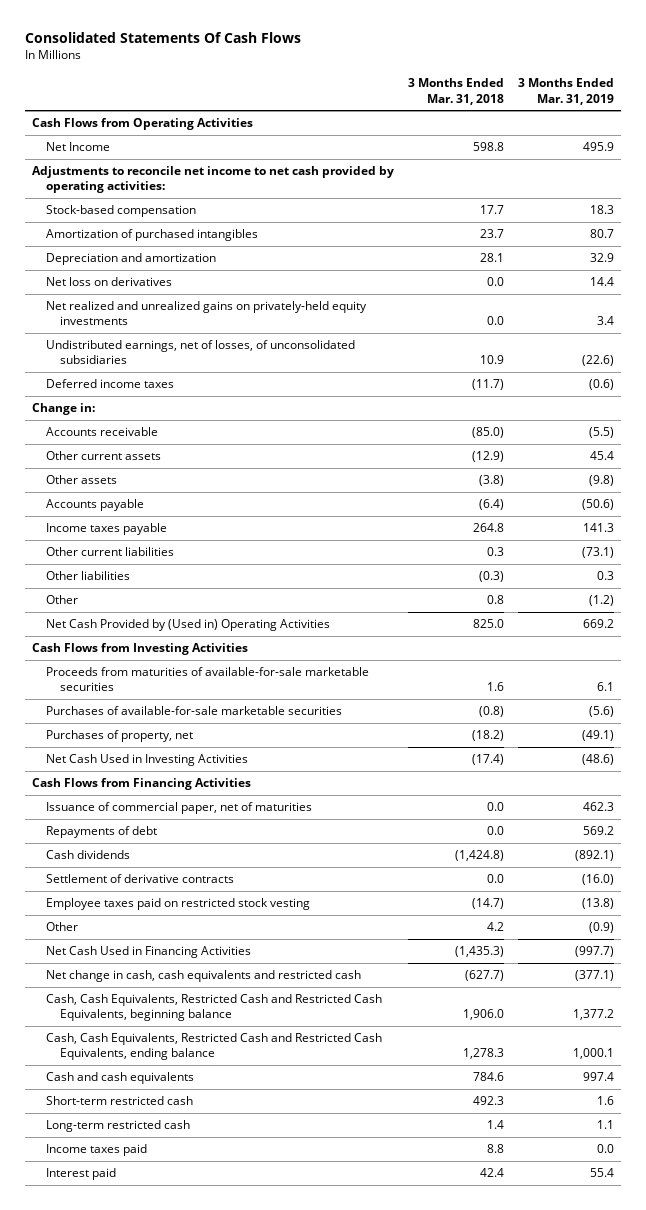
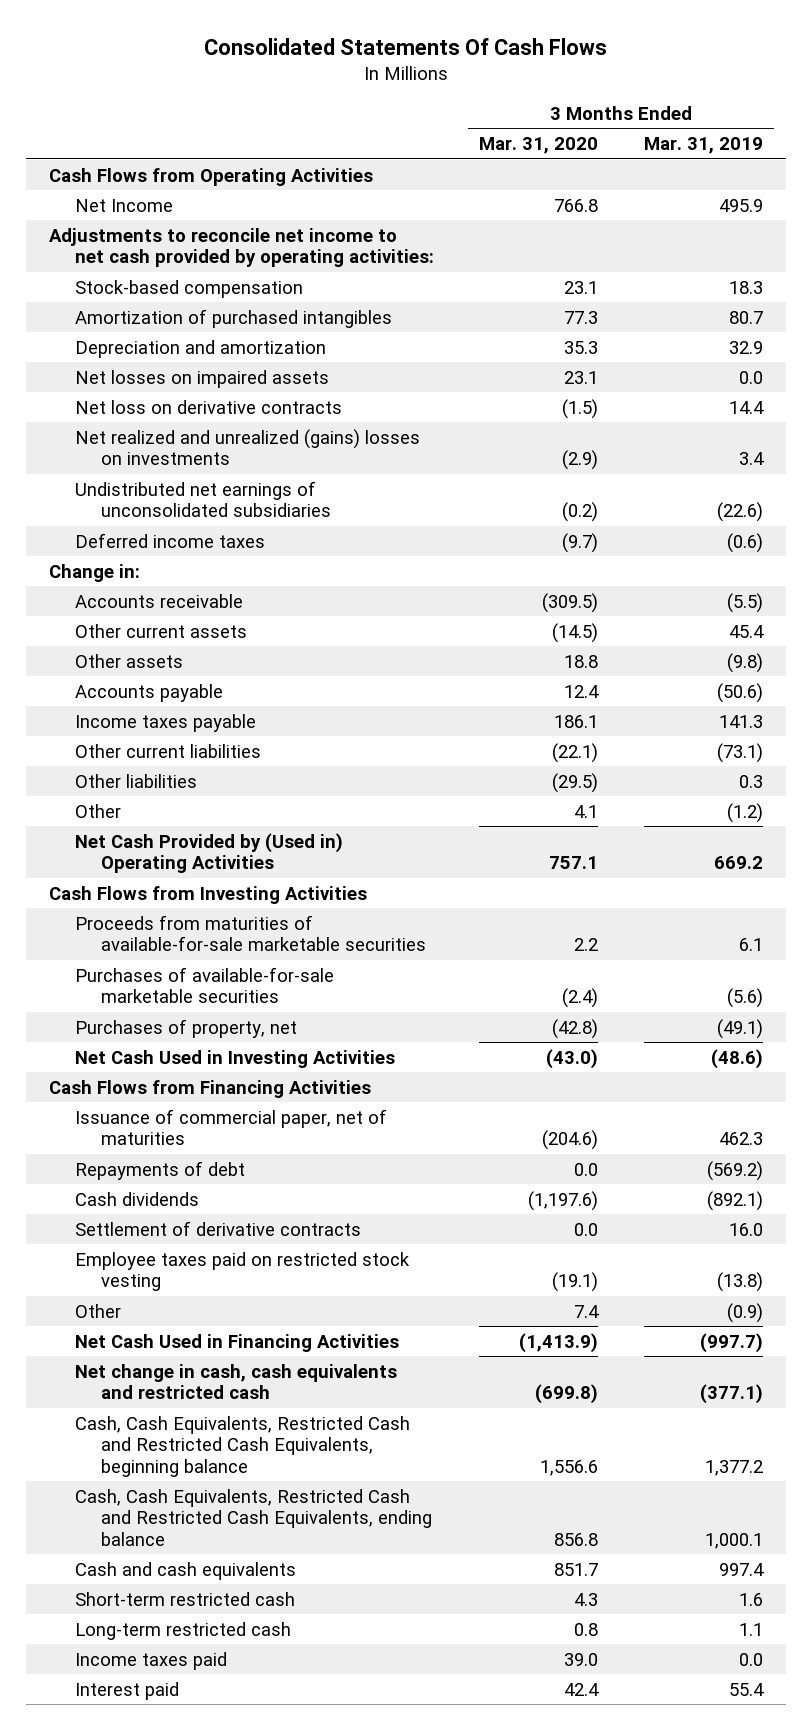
[407,78,504,105] 3 Months Ended Mar. 31, 2018 -> none
none -> [479,137,599,155] Mar. 31, 2020
none -> [74,369,329,388] Net losses on impaired assets
[45,277,172,287] Net loss on derivatives -> [74,399,342,414] Net loss on derivative contracts
[45,301,367,326] Net realized and unrealized gains on privately-held equity investments -> [74,428,420,466] Net realized and unrealized (gains) losses on investments
[45,340,355,365] Undistributed earnings, net of losses, of unconsolidated subsidiaries -> [74,480,331,518] Undistributed net earnings of unconsolidated subsidiaries
[583,826,615,836] 569.2 -> [706,1160,763,1181] (569.2)
[582,874,615,886] (16.0) -> [728,1222,763,1236] 16.0

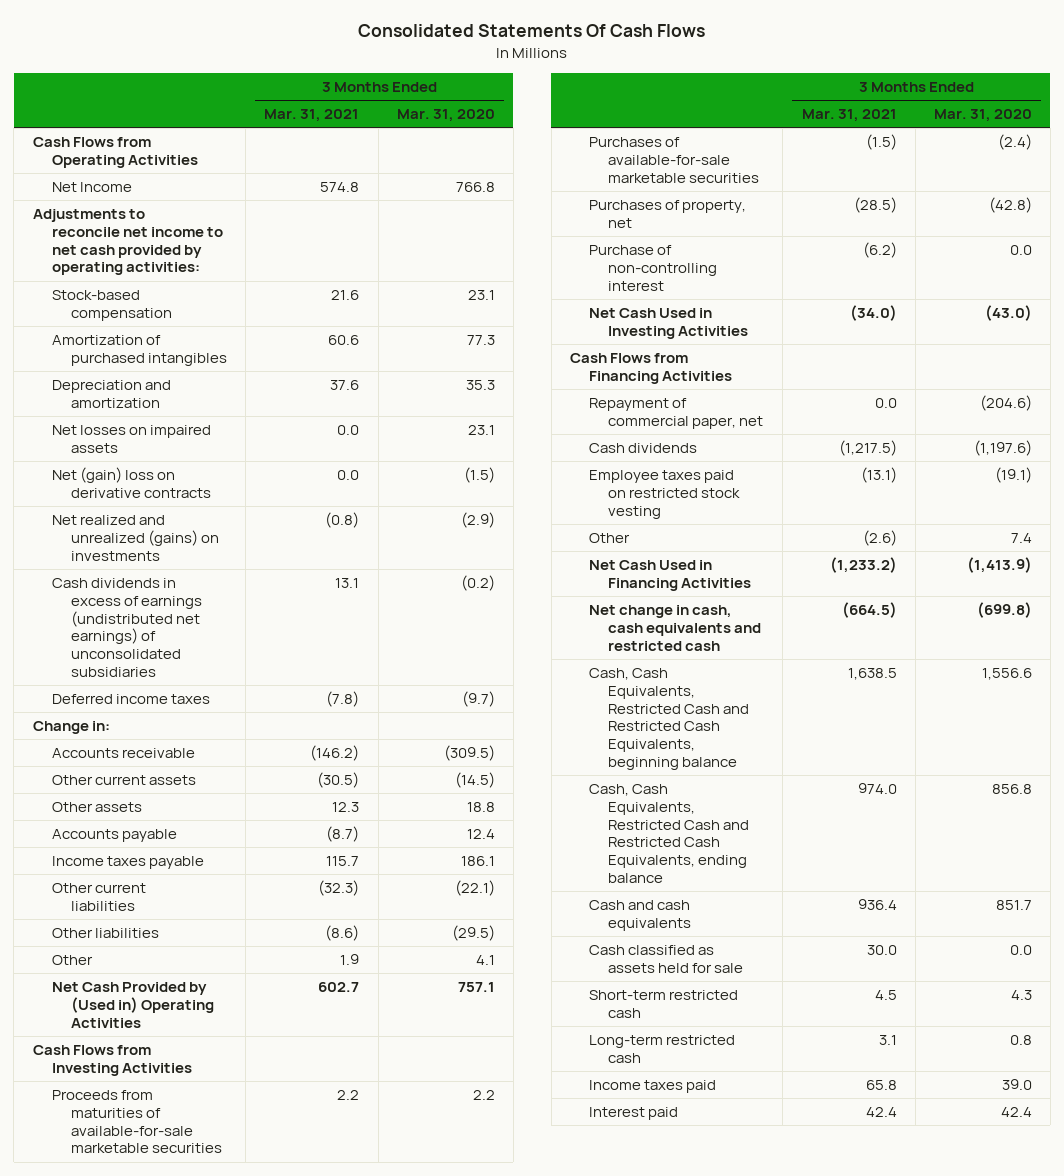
[643,137,763,155] Mar. 31, 2019 -> none
none -> [264,109,360,123] Mar. 31, 2021
[74,399,342,414] Net loss on derivative contracts -> [51,467,212,498] Net (gain) loss on derivative contracts
[74,428,420,466] Net realized and unrealized (gains) losses on investments -> [51,515,220,561] Net realized and unrealized (gains) on investments
[74,480,331,518] Undistributed net earnings of unconsolidated subsidiaries -> [51,578,203,677] Cash dividends in excess of earnings (undistributed net earnings) of unconsolidated subsidiaries
none -> [588,245,718,291] Purchase of non-controlling interest
[74,1160,245,1180] Repayments of debt -> none
[74,1108,387,1146] Issuance of commercial paper, net of maturities -> [588,398,764,429] Repayment of commercial paper, net
[74,1220,361,1236] Settlement of derivative contracts -> none
none -> [588,945,744,973] Cash classified as assets held for sale

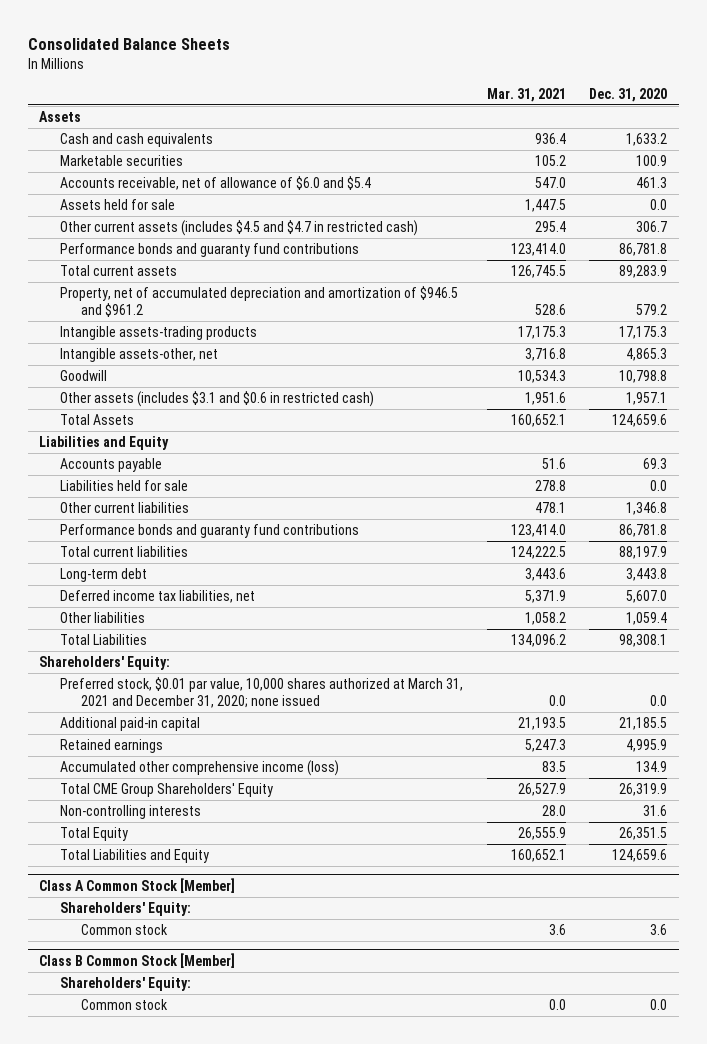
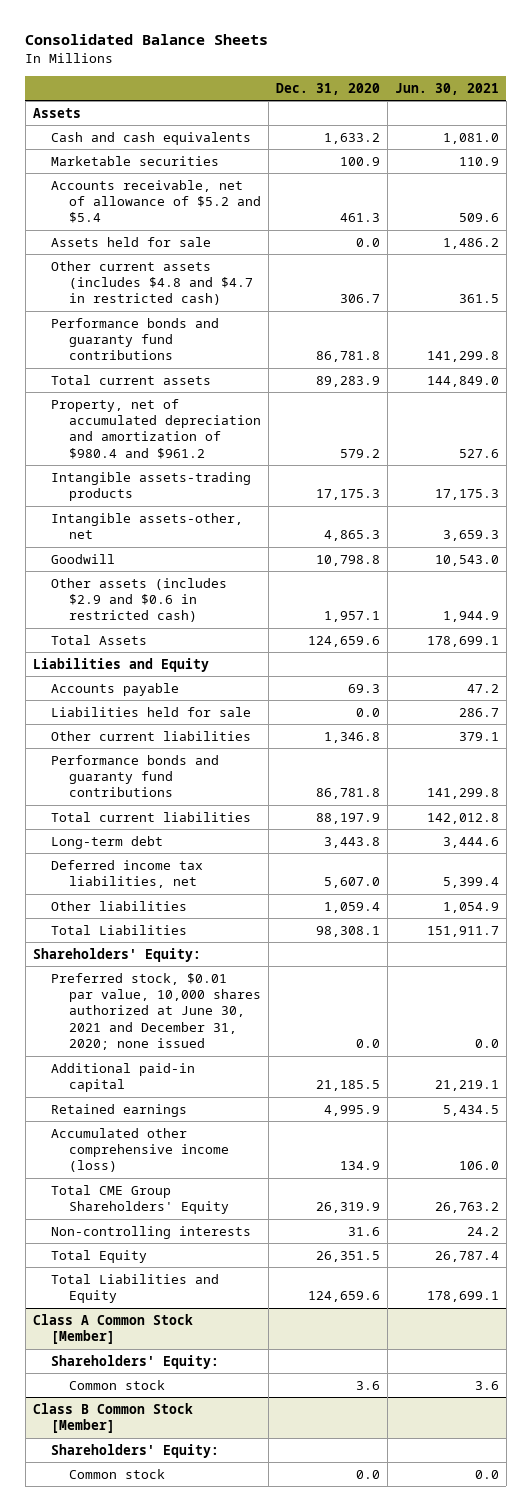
[486,87,566,102] Mar. 31, 2021 -> none
none -> [394,82,499,95] Jun. 30, 2021
[60,175,372,190] Accounts receivable, net of allowance of $6.0 and $5.4 -> [50,179,262,224] Accounts receivable, net of allowance of $5.2 and $5.4
[60,219,419,236] Other current assets (includes $4.5 and $4.7 in restricted cash) -> [50,260,254,306] Other current assets (includes $4.8 and $4.7 in restricted cash)
[60,285,459,318] Property, net of accumulated depreciation and amortization of $946.5 and $961.2 -> [50,398,262,459] Property, net of accumulated depreciation and amortization of $980.4 and $961.2
[60,390,375,407] Other assets (includes $3.1 and $0.6 in restricted cash) -> [50,577,227,623] Other assets (includes $2.9 and $0.6 in restricted cash)
[60,676,464,709] Preferred stock, $0.01 par value, 10,000 shares authorized at March 31, 2021 and December 31, 2020; none issued -> [50,972,262,1051] Preferred stock, $0.01 par value, 10,000 shares authorized at June 30, 2021 and December 31, 2020; none issued

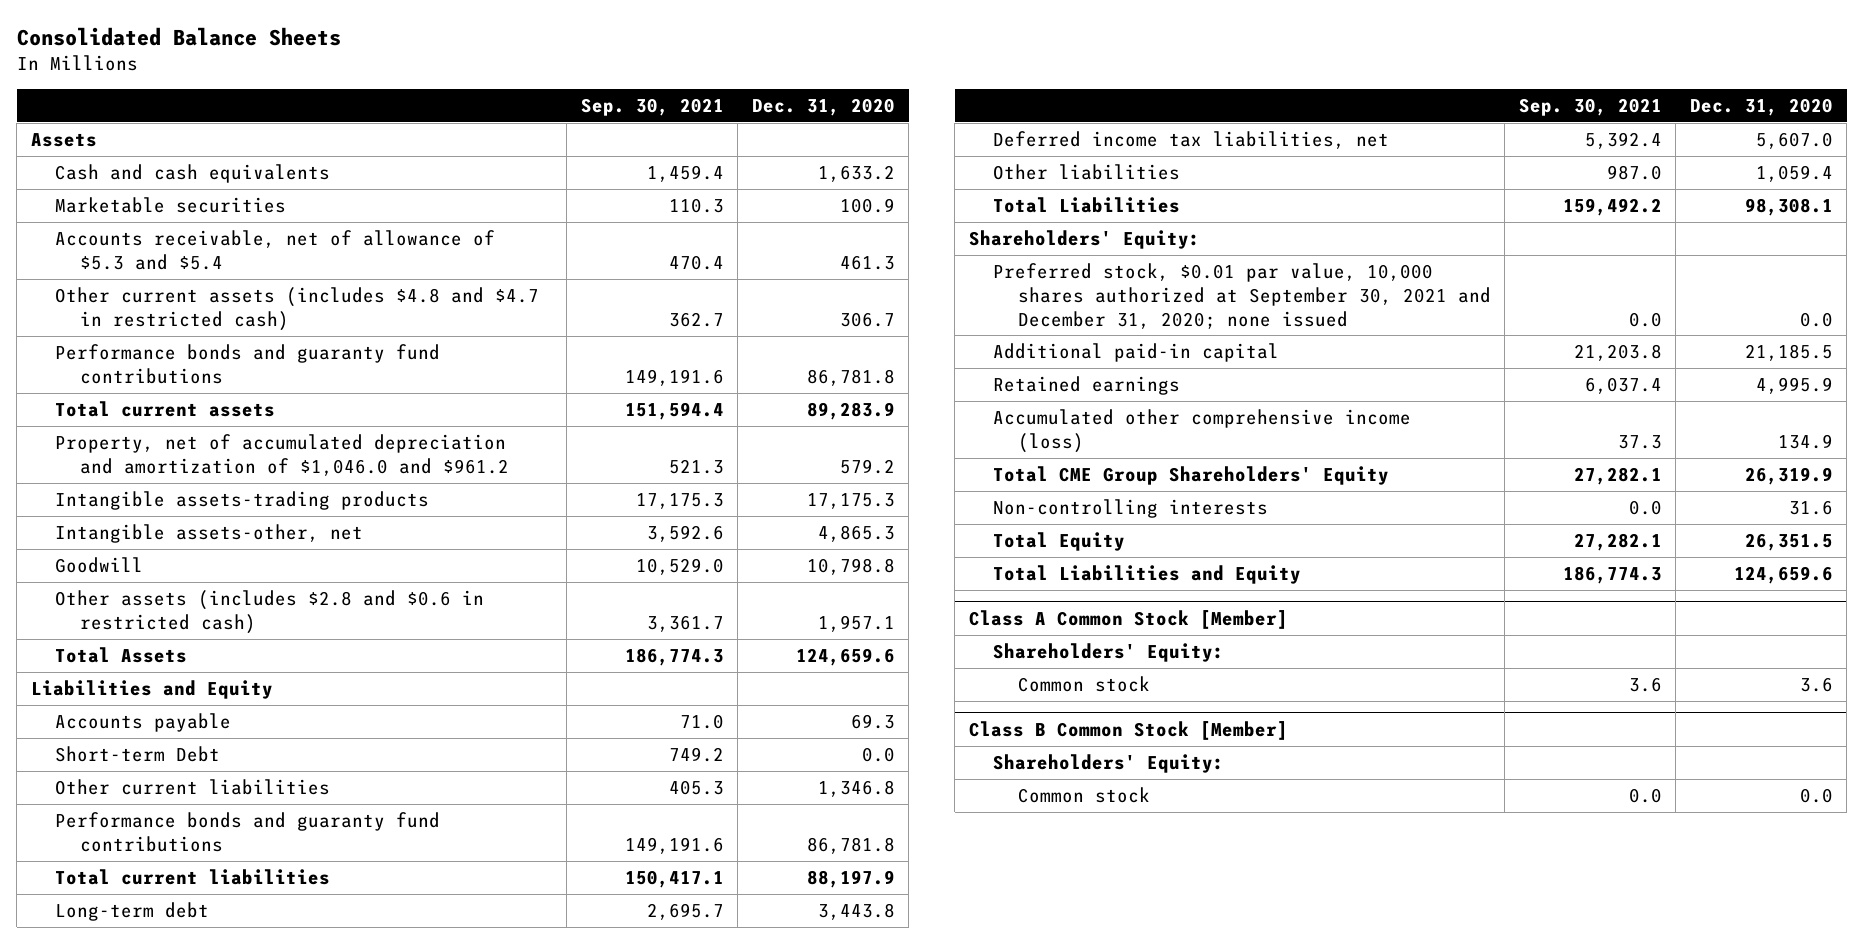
[394,82,499,95] Jun. 30, 2021 -> none
none -> [580,97,724,116] Sep. 30, 2021
[50,236,211,247] Assets held for sale -> none
[50,179,262,224] Accounts receivable, net of allowance of $5.2 and $5.4 -> [55,229,496,270] Accounts receivable, net of allowance of $5.3 and $5.4
[50,398,262,459] Property, net of accumulated depreciation and amortization of $980.4 and $961.2 -> [55,433,509,476] Property, net of accumulated depreciation and amortization of $1,046.0 and $961.2
[50,577,227,623] Other assets (includes $2.9 and $0.6 in restricted cash) -> [55,589,485,634] Other assets (includes $2.8 and $0.6 in restricted cash)
[50,706,251,717] Liabilities held for sale -> none
none -> [55,745,221,762] Short-term Debt
[50,972,262,1051] Preferred stock, $0.01 par value, 10,000 shares authorized at June 30, 2021 and December 31, 2020; none issued -> [993,262,1491,329] Preferred stock, $0.01 par value, 10,000 shares authorized at September 30, 2021 and December 31, 2020; none issued

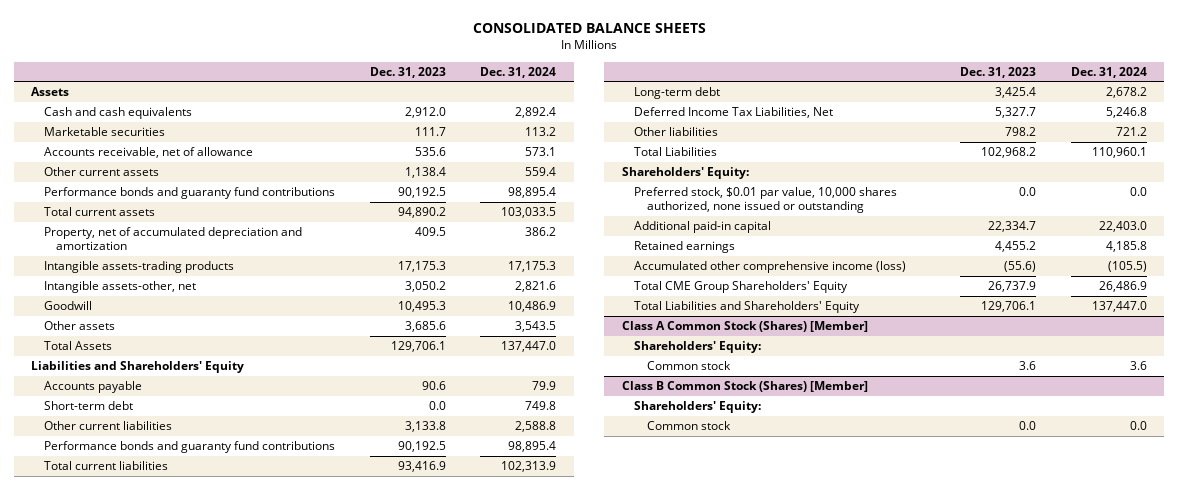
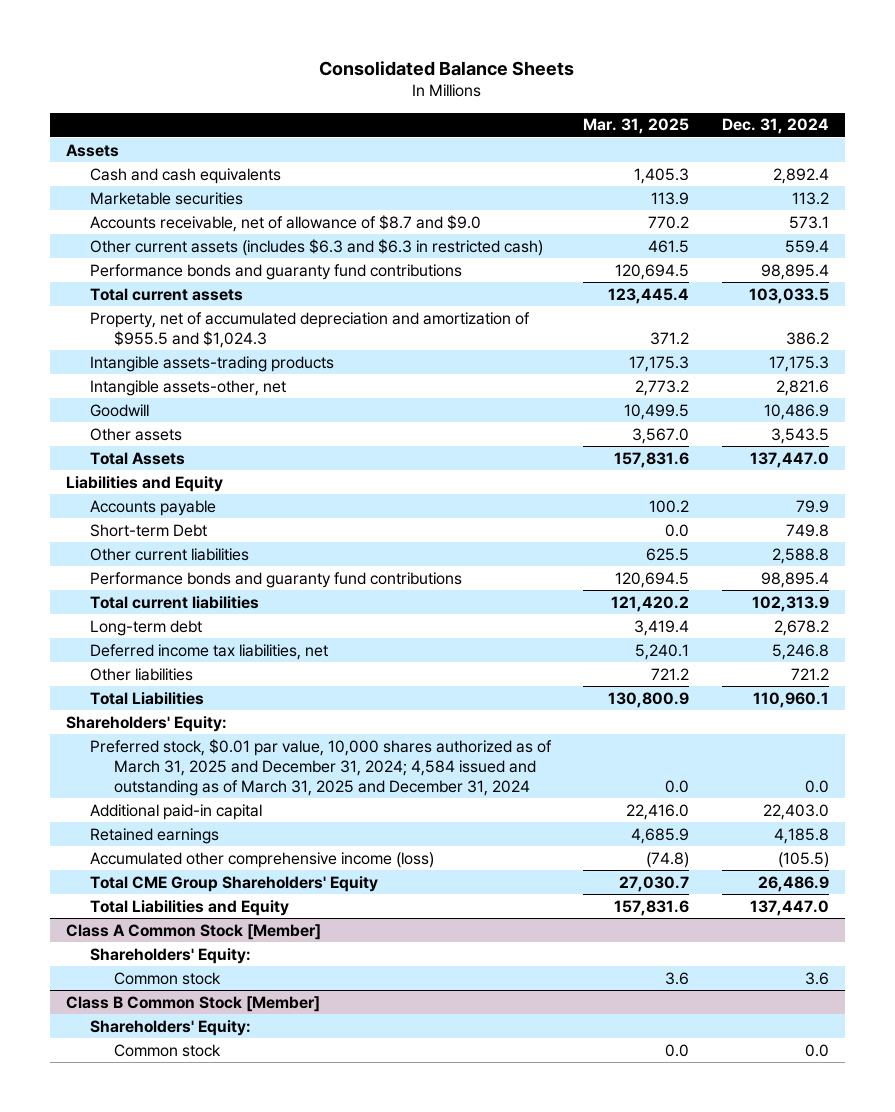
[473,22,707,33] CONSOLIDATED BALANCE SHEETS -> [319,60,575,76] Consolidated Balance Sheets
[369,66,446,78] Dec. 31, 2023 -> none
none -> [583,118,690,135] Mar. 31, 2025
[43,147,253,159] Accounts receivable, net of allowance -> [89,214,481,232] Accounts receivable, net of allowance of $8.7 and $9.0
[43,167,159,177] Other current assets -> [89,238,543,256] Other current assets (includes $6.3 and $6.3 in restricted cash)
[43,227,302,251] Property, net of accumulated depreciation and amortization -> [89,311,530,348] Property, net of accumulated depreciation and amortization of $955.5 and $1,024.3
[31,361,245,374] Liabilities and Shareholders' Equity -> [66,475,224,492] Liabilities and Equity
[43,401,133,411] Short-term debt -> [89,523,207,537] Short-term Debt
[634,107,834,119] Deferred Income Tax Liabilities, Net -> [89,643,328,660] Deferred income tax liabilities, net
[634,187,898,214] Preferred stock, $0.01 par value, 10,000 shares authorized, none issued or outstanding -> [89,738,552,796] Preferred stock, $0.01 par value, 10,000 shares authorized as of March 31, 2025 and December 31, 2024; 4,584 issued and outstanding as of March 31, 2025 and December 31, 2024
[634,301,861,314] Total Liabilities and Shareholders' Equity -> [89,899,289,916] Total Liabilities and Equity
[621,321,868,333] Class A Common Stock (Shares) [Member] -> [66,923,322,940] Class A Common Stock [Member]
[621,381,868,393] Class B Common Stock (Shares) [Member] -> [66,995,321,1012] Class B Common Stock [Member]

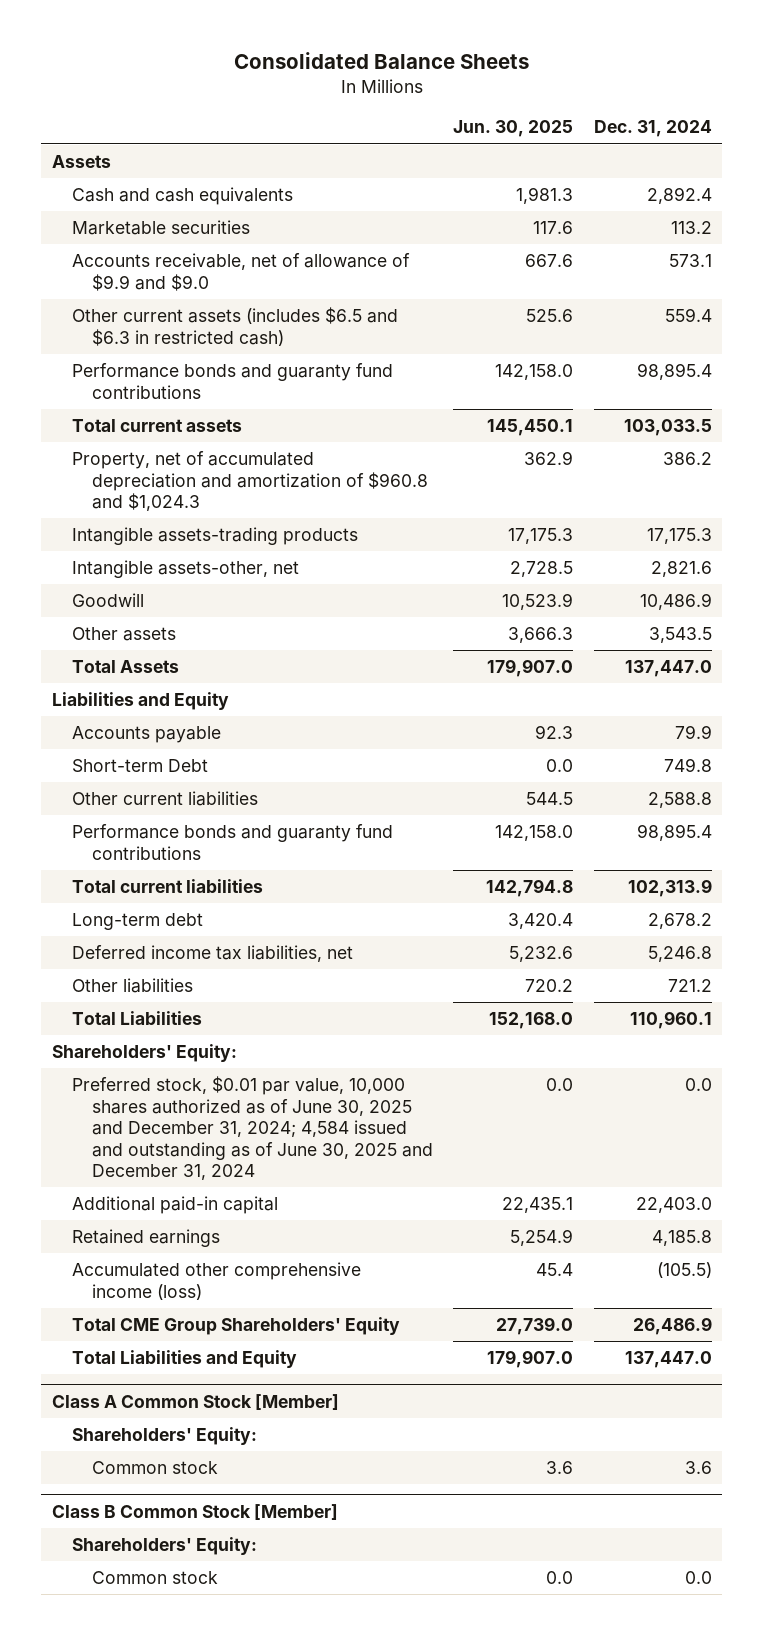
[583,118,690,135] Mar. 31, 2025 -> none
none -> [453,120,574,138] Jun. 30, 2025
[89,214,481,232] Accounts receivable, net of allowance of $8.7 and $9.0 -> [71,253,410,291] Accounts receivable, net of allowance of $9.9 and $9.0
[89,238,543,256] Other current assets (includes $6.3 and $6.3 in restricted cash) -> [71,307,398,346] Other current assets (includes $6.5 and $6.3 in restricted cash)
[89,311,530,348] Property, net of accumulated depreciation and amortization of $955.5 and $1,024.3 -> [71,451,428,512] Property, net of accumulated depreciation and amortization of $960.8 and $1,024.3
[89,738,552,796] Preferred stock, $0.01 par value, 10,000 shares authorized as of March 31, 2025 and December 31, 2024; 4,584 issued and outstanding as of March 31, 2025 and December 31, 2024 -> [71,1076,433,1181] Preferred stock, $0.01 par value, 10,000 shares authorized as of June 30, 2025 and December 31, 2024; 4,584 issued and outstanding as of June 30, 2025 and December 31, 2024

